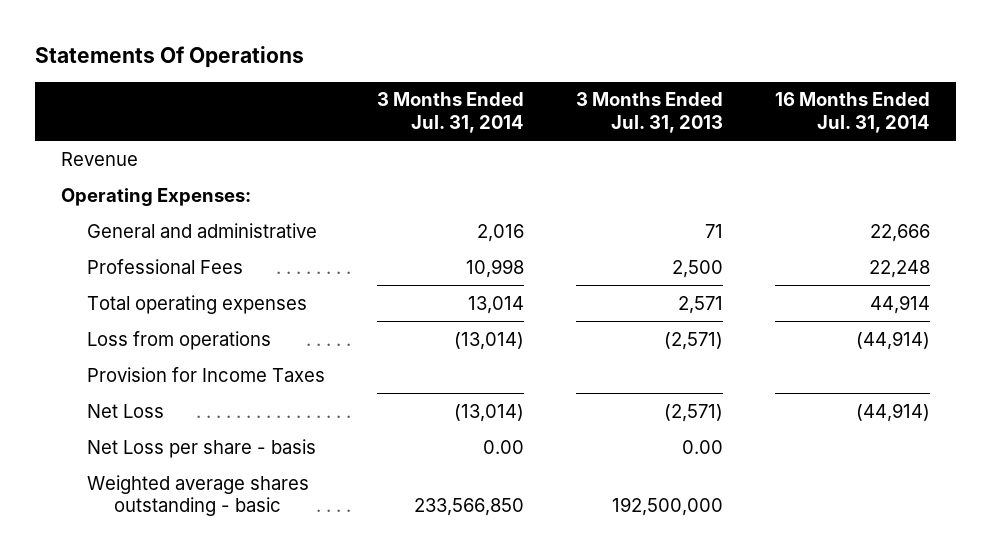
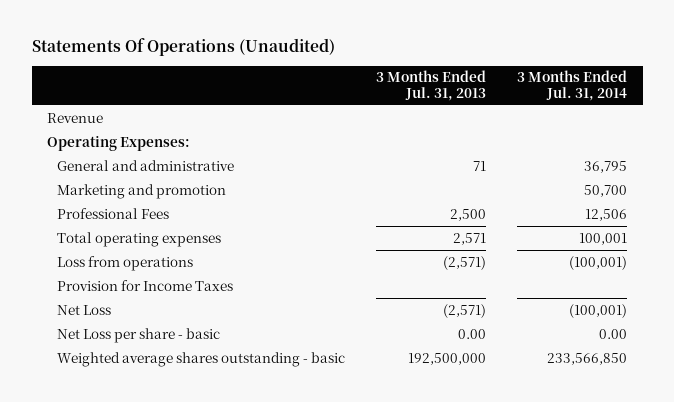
[34,46,304,69] Statements Of Operations -> [31,38,335,57] Statements Of Operations (Unaudited)
[774,92,930,133] 16 Months Ended Jul. 31, 2014 -> none
[477,223,525,242] 2,016 -> [584,160,628,173] 36,795
none -> [57,183,227,199] Marketing and promotion
[466,258,525,278] 10,998 -> [585,208,628,221] 12,506
[468,295,525,314] 13,014 -> [579,232,628,245] 100,001
[454,331,525,350] (13,014) -> [569,255,628,270] (100,001)
[454,403,525,422] (13,014) -> [569,303,628,318] (100,001)
[87,438,317,458] Net Loss per share - basis -> [57,327,221,343] Net Loss per share - basic

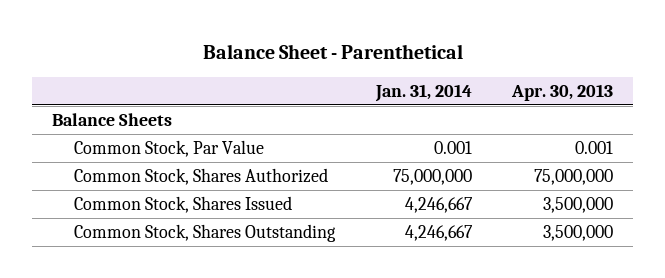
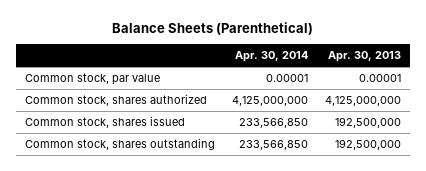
[202,44,463,60] Balance Sheet - Parenthetical -> [112,22,314,36] Balance Sheets (Parenthetical)
[374,83,472,102] Jan. 31, 2014 -> none
none -> [235,51,309,63] Apr. 30, 2014
[52,112,173,126] Balance Sheets -> none
[74,139,265,157] Common Stock, Par Value -> [24,72,160,85] Common stock, par value
[574,140,613,154] 0.001 -> [359,73,402,82] 0.00001
[74,167,329,185] Common Stock, Shares Authorized -> [24,93,207,106] Common stock, shares authorized
[533,168,613,185] 75,000,000 -> [325,95,402,106] 4,125,000,000
[74,195,293,213] Common Stock, Shares Issued -> [24,115,185,128] Common stock, shares issued
[542,196,613,213] 3,500,000 -> [335,116,402,128] 192,500,000
[74,223,337,242] Common Stock, Shares Outstanding -> [24,137,215,150] Common stock, shares outstanding
[542,224,613,241] 3,500,000 -> [335,138,402,150] 192,500,000

